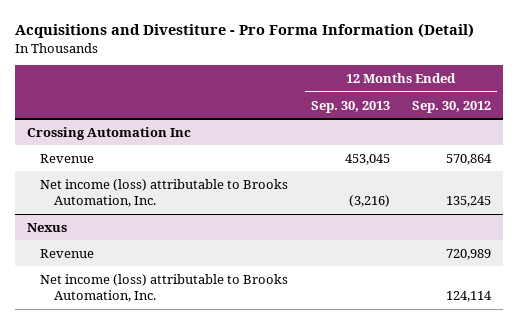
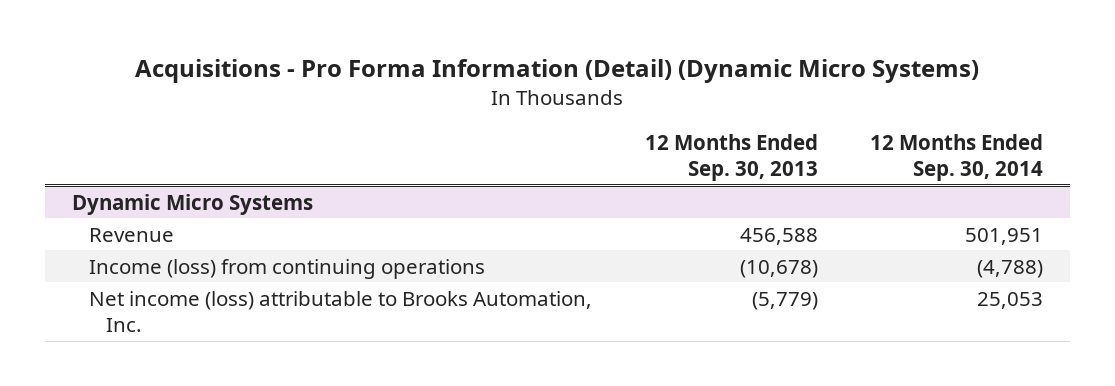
[15,23,475,39] Acquisitions and Divestiture - Pro Forma Information (Detail) -> [135,59,980,84] Acquisitions - Pro Forma Information (Detail) (Dynamic Micro Systems)
[412,100,492,113] Sep. 30, 2012 -> none
none -> [870,133,1044,182] 12 Months Ended Sep. 30, 2014
[26,126,191,140] Crossing Automation Inc -> none
[40,153,95,163] Revenue -> none
[40,178,289,208] Net income (loss) attributable to Brooks Automation, Inc. -> none
[26,222,67,232] Nexus -> none
[40,248,95,258] Revenue -> none
[40,273,289,303] Net income (loss) attributable to Brooks Automation, Inc. -> none
none -> [71,193,313,215] Dynamic Micro Systems
none -> [88,227,174,242] Revenue
none -> [88,258,485,279] Income (loss) from continuing operations
none -> [88,290,592,333] Net income (loss) attributable to Brooks Automation, Inc.

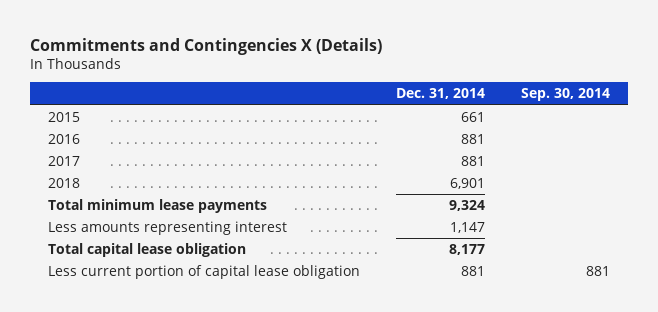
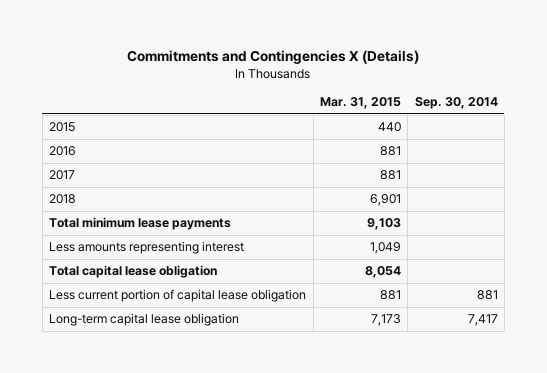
[396,88,486,100] Dec. 31, 2014 -> none
none -> [319,97,401,110] Mar. 31, 2015
none -> [49,313,240,327] Long-term capital lease obligation

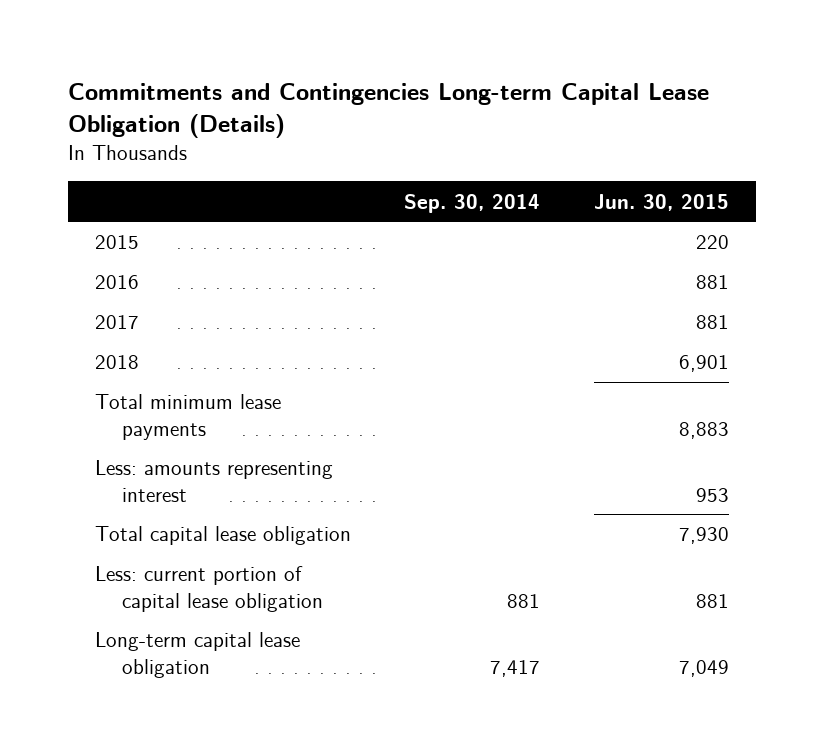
[127,50,420,65] Commitments and Contingencies X (Details) -> [67,83,709,139] Commitments and Contingencies Long-term Capital Lease Obligation (Details)
[319,97,401,110] Mar. 31, 2015 -> none
none -> [594,193,730,211] Jun. 30, 2015
[49,241,245,255] Less amounts representing interest -> [94,460,333,502] Less: amounts representing interest
[49,289,307,303] Less current portion of capital lease obligation -> [94,566,324,612] Less: current portion of capital lease obligation

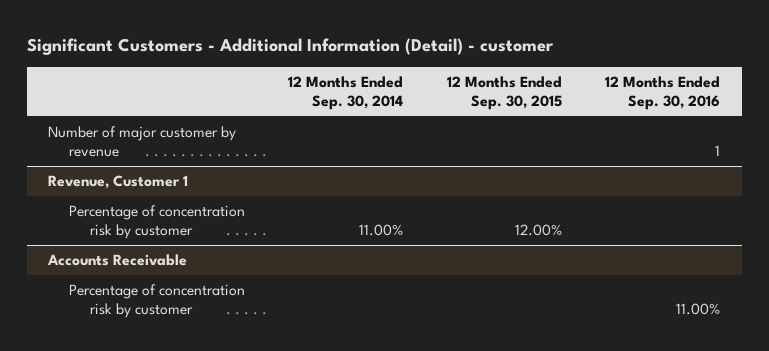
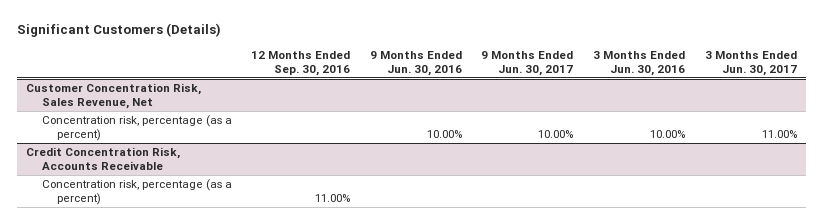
[26,38,554,56] Significant Customers - Additional Information (Detail) - customer -> [16,23,221,38] Significant Customers (Details)
[288,76,404,111] 12 Months Ended Sep. 30, 2014 -> none
[446,76,562,111] 12 Months Ended Sep. 30, 2015 -> none
none -> [369,50,462,76] 9 Months Ended Jun. 30, 2016
none -> [481,50,574,76] 9 Months Ended Jun. 30, 2017
none -> [592,50,685,76] 3 Months Ended Jun. 30, 2016
none -> [704,50,797,76] 3 Months Ended Jun. 30, 2017
[48,126,237,158] Number of major customer by revenue -> none
[48,175,189,190] Revenue, Customer 1 -> none
[69,205,246,240] Percentage of concentration risk by customer -> none
none -> [26,83,202,110] Customer Concentration Risk, Sales Revenue, Net
none -> [41,115,232,142] Concentration risk, percentage (as a percent)
[47,254,188,267] Accounts Receivable -> [26,147,181,171] Credit Concentration Risk, Accounts Receivable
[69,284,246,319] Percentage of concentration risk by customer -> [41,179,232,206] Concentration risk, percentage (as a percent)

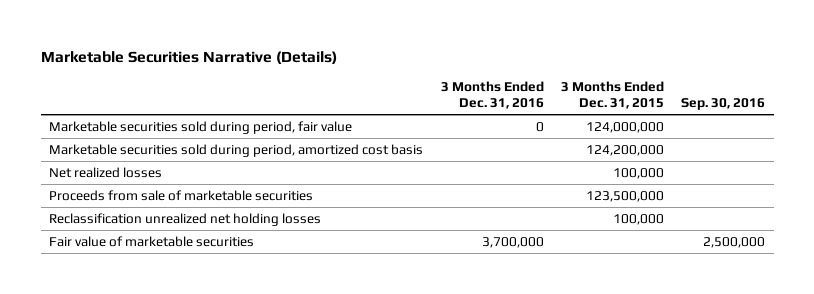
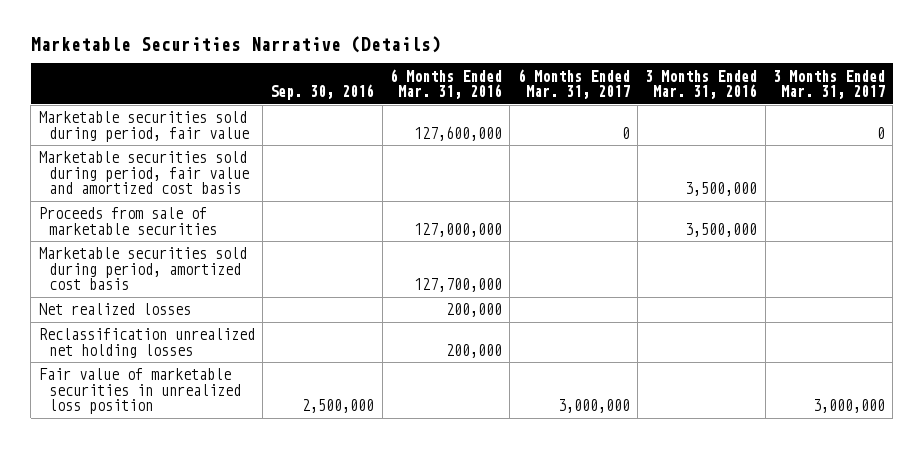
[440,81,544,110] 3 Months Ended Dec. 31, 2016 -> none
[560,81,664,110] 3 Months Ended Dec. 31, 2015 -> none
none -> [390,68,503,99] 6 Months Ended Mar. 31, 2016
none -> [517,68,630,99] 6 Months Ended Mar. 31, 2017
none -> [645,69,758,99] 3 Months Ended Mar. 31, 2016
none -> [773,69,886,99] 3 Months Ended Mar. 31, 2017
none -> [38,151,250,194] Marketable securities sold during period, fair value and amortized cost basis
[49,189,314,201] Proceeds from sale of marketable securities -> [38,207,218,235] Proceeds from sale of marketable securities
[49,235,255,247] Fair value of marketable securities -> [38,368,242,414] Fair value of marketable securities in unrealized loss position

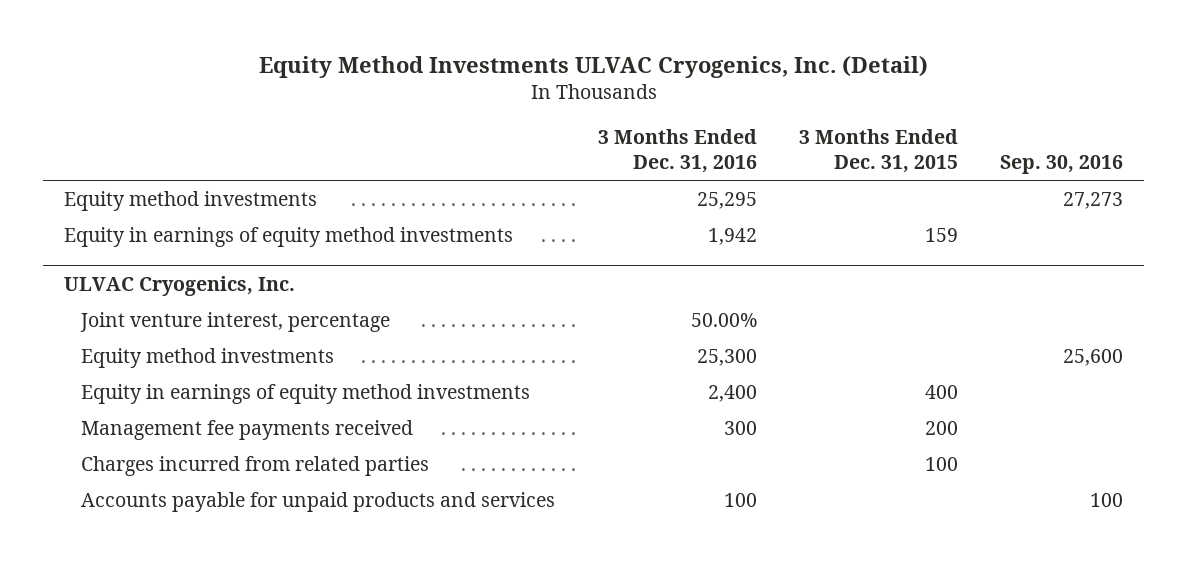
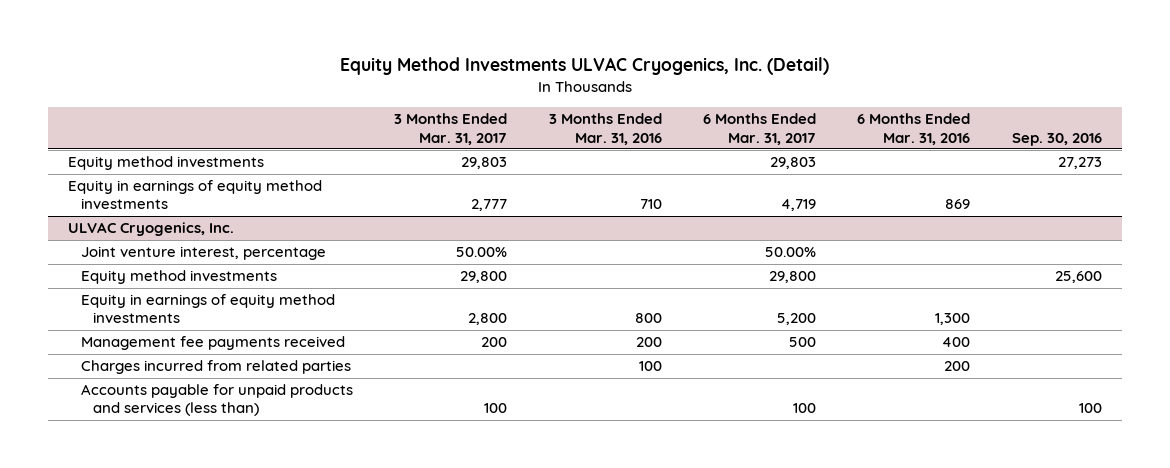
[597,128,757,173] 3 Months Ended Dec. 31, 2016 -> none
[798,128,958,173] 3 Months Ended Dec. 31, 2015 -> none
none -> [394,113,508,145] 3 Months Ended Mar. 31, 2017
none -> [548,113,662,145] 3 Months Ended Mar. 31, 2016
none -> [702,113,816,145] 6 Months Ended Mar. 31, 2017
none -> [857,113,971,145] 6 Months Ended Mar. 31, 2016
[81,492,556,513] Accounts payable for unpaid products and services -> [80,384,353,417] Accounts payable for unpaid products and services (less than)

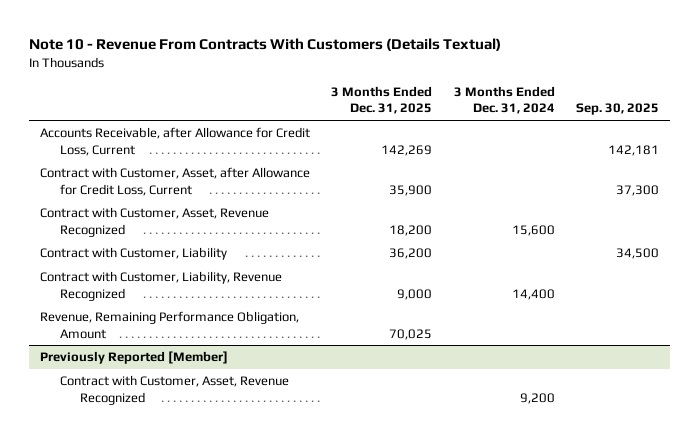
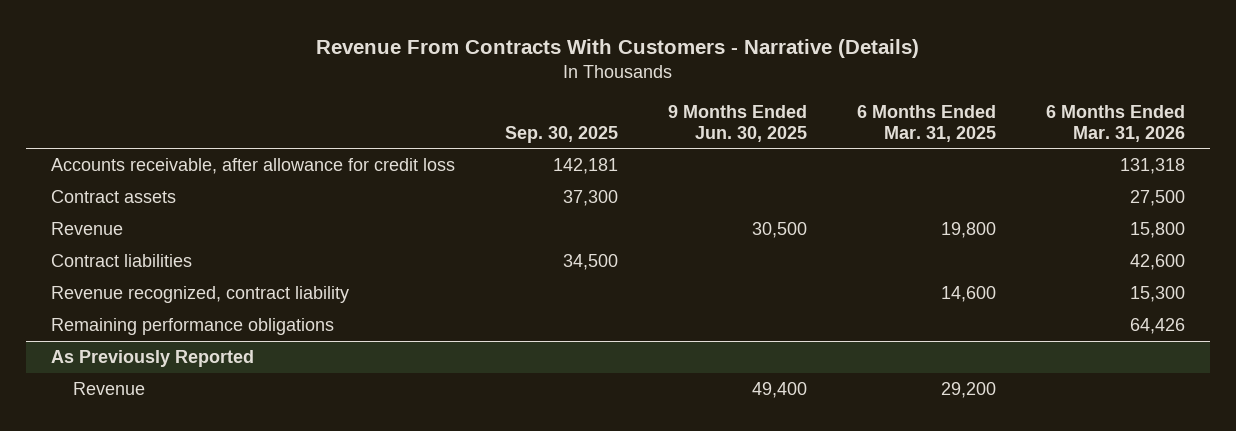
[28,38,501,52] Note 10 - Revenue From Contracts With Customers (Details Textual) -> [316,38,920,58] Revenue From Contracts With Customers - Narrative (Details)
[331,86,433,115] 3 Months Ended Dec. 31, 2025 -> none
[453,86,555,115] 3 Months Ended Dec. 31, 2024 -> none
none -> [668,104,808,142] 9 Months Ended Jun. 30, 2025
none -> [857,104,997,142] 6 Months Ended Mar. 31, 2025
none -> [1046,104,1186,142] 6 Months Ended Mar. 31, 2026
[39,127,310,156] Accounts Receivable, after Allowance for Credit Loss, Current -> [50,158,455,175] Accounts receivable, after allowance for credit loss
[39,167,310,196] Contract with Customer, Asset, after Allowance for Credit Loss, Current -> [50,190,176,204] Contract assets
[39,207,269,237] Contract with Customer, Asset, Revenue Recognized -> [50,222,123,236] Revenue
[39,247,227,261] Contract with Customer, Liability -> [50,254,192,268] Contract liabilities
[39,271,282,301] Contract with Customer, Liability, Revenue Recognized -> [50,286,349,304] Revenue recognized, contract liability
[39,311,299,339] Revenue, Remaining Performance Obligation, Amount -> [50,318,334,336] Remaining performance obligations
[39,351,228,365] Previously Reported [Member] -> [50,350,254,368] As Previously Reported
[59,375,289,405] Contract with Customer, Asset, Revenue Recognized -> [73,382,146,396] Revenue

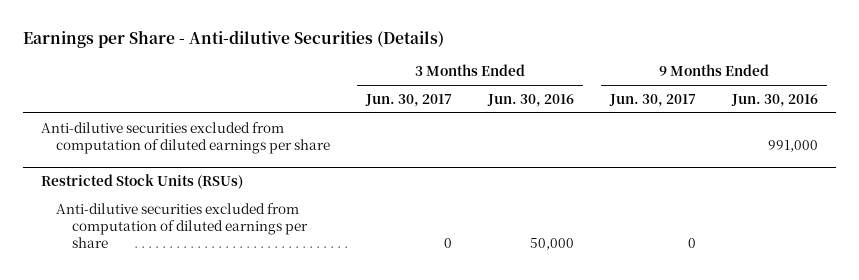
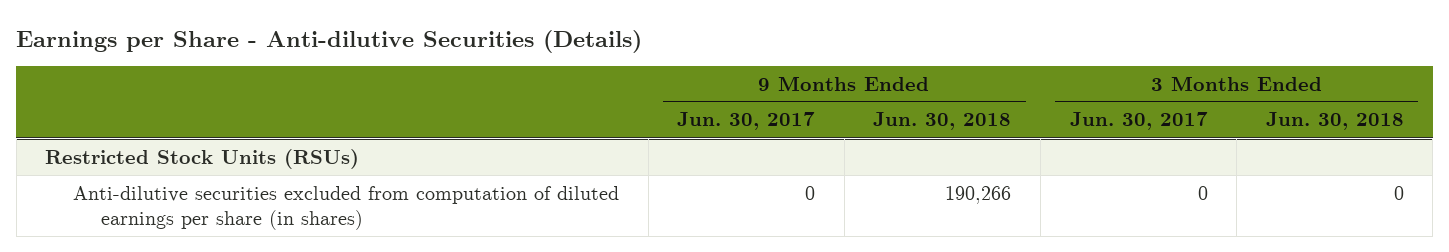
[487,93,575,107] Jun. 30, 2016 -> none
[731,93,819,107] Jun. 30, 2016 -> none
none -> [873,112,1012,131] Jun. 30, 2018
none -> [1265,112,1404,131] Jun. 30, 2018
[40,121,331,155] Anti-dilutive securities excluded from computation of diluted earnings per share -> none
[56,202,309,249] Anti-dilutive securities excluded from computation of diluted earnings per share -> [73,185,620,230] Anti-dilutive securities excluded from computation of diluted earnings per share (in shares)

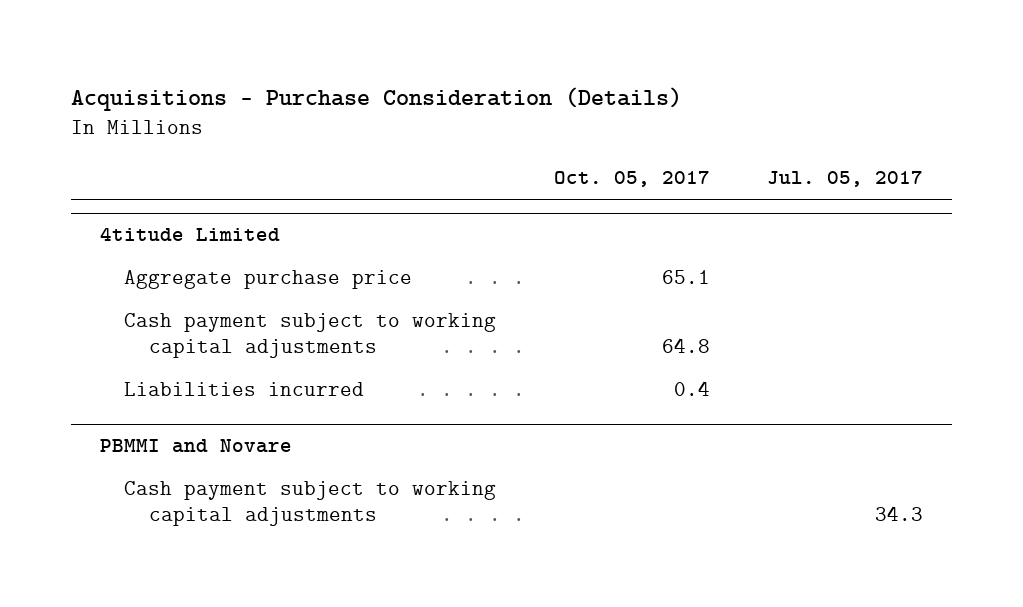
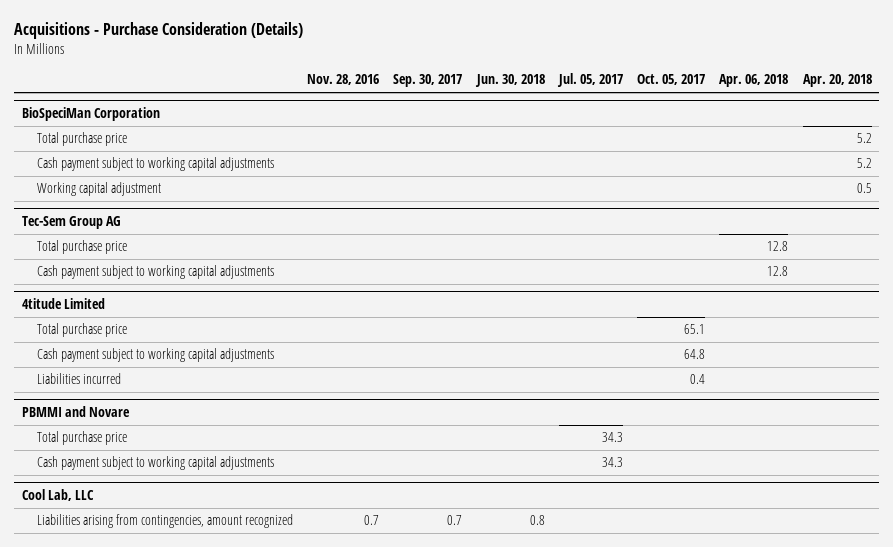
none -> [307,74,380,86] Nov. 28, 2016
none -> [393,74,463,88] Sep. 30, 2017
none -> [474,74,545,88] Jun. 30, 2018
none -> [719,74,789,88] Apr. 06, 2018
none -> [802,74,872,88] Apr. 20, 2018
none -> [21,107,160,122] BioSpeciMan Corporation
none -> [36,132,127,147] Total purchase price
none -> [36,157,274,172] Cash payment subject to working capital adjustments
none -> [36,182,161,197] Working capital adjustment
none -> [21,216,121,230] Tec-Sem Group AG
none -> [36,240,127,255] Total purchase price
none -> [36,265,274,280] Cash payment subject to working capital adjustments
[124,270,413,290] Aggregate purchase price -> [36,323,127,338] Total purchase price
none -> [36,431,127,446] Total purchase price
none -> [21,489,94,502] Cool Lab, LLC
none -> [36,514,293,529] Liabilities arising from contingencies, amount recognized

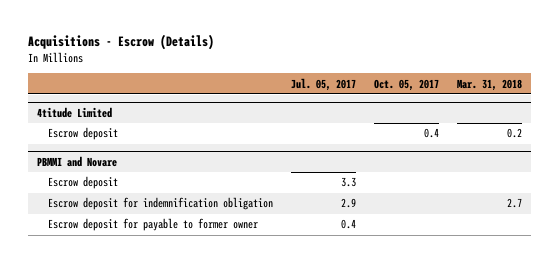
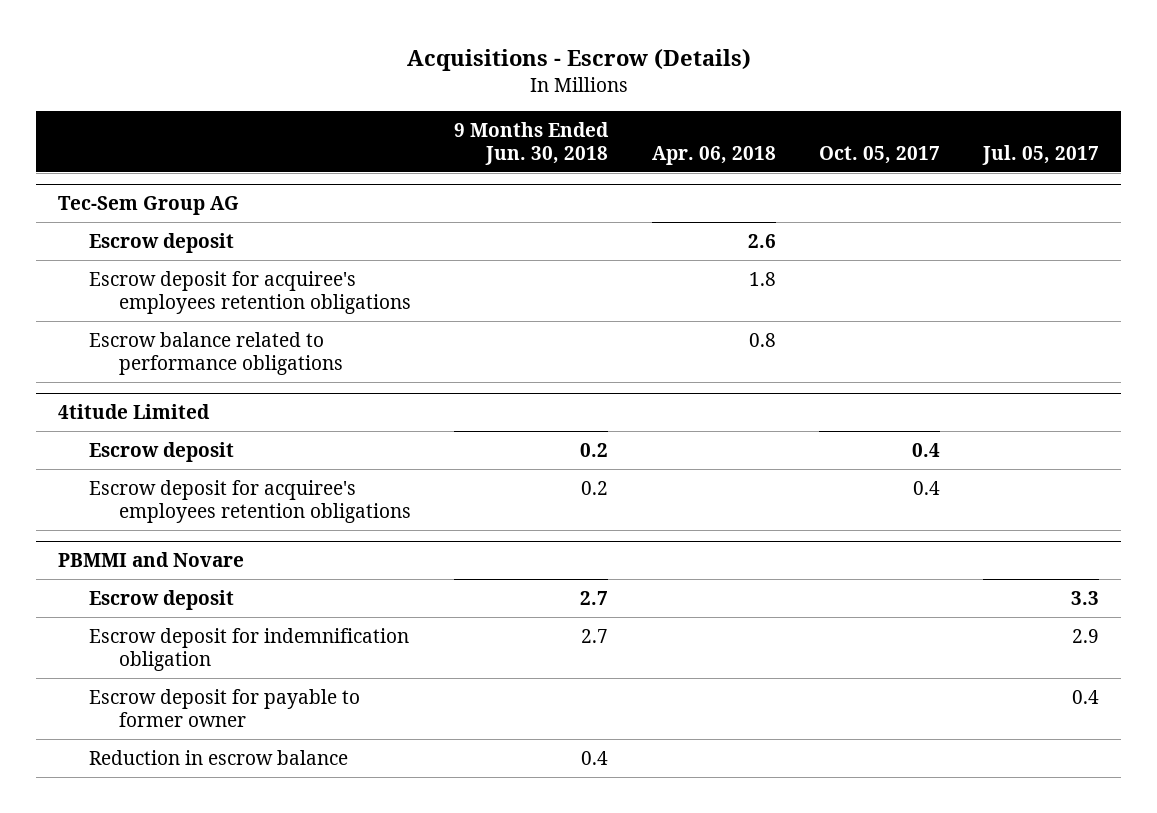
[457,78,523,91] Mar. 31, 2018 -> none
none -> [454,121,610,165] 9 Months Ended Jun. 30, 2018
none -> [651,145,776,165] Apr. 06, 2018
none -> [57,196,239,216] Tec-Sem Group AG
none -> [88,232,234,253] Escrow deposit
none -> [88,270,412,314] Escrow deposit for acquiree's employees retention obligations
none -> [88,331,344,375] Escrow balance related to performance obligations
none -> [88,479,412,523] Escrow deposit for acquiree's employees retention obligations
none -> [88,749,348,765] Reduction in escrow balance

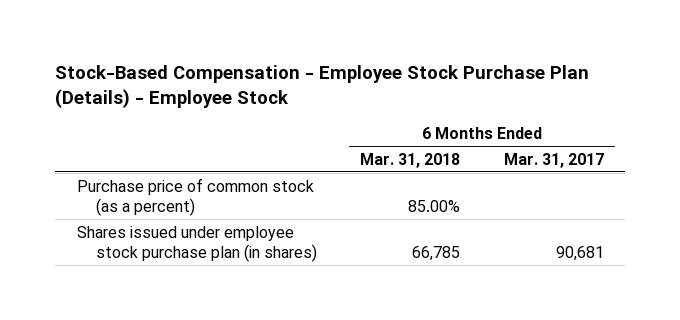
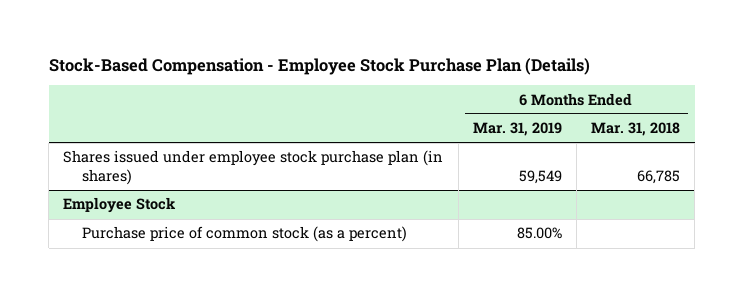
[54,65,589,109] Stock-Based Compensation - Employee Stock Purchase Plan (Details) - Employee Stock -> [48,57,590,75] Stock-Based Compensation - Employee Stock Purchase Plan (Details)
[503,152,604,168] Mar. 31, 2017 -> none
none -> [472,122,562,137] Mar. 31, 2019
[76,177,314,216] Purchase price of common stock (as a percent) -> none
none -> [63,197,177,214] Employee Stock
none -> [81,226,407,243] Purchase price of common stock (as a percent)

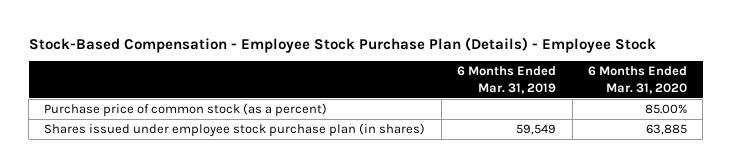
[48,57,590,75] Stock-Based Compensation - Employee Stock Purchase Plan (Details) -> [28,36,656,53] Stock-Based Compensation - Employee Stock Purchase Plan (Details) - Employee Stock
[591,122,681,137] Mar. 31, 2018 -> none
none -> [588,66,688,95] 6 Months Ended Mar. 31, 2020
none -> [44,102,328,117] Purchase price of common stock (as a percent)
[63,197,177,214] Employee Stock -> none
[81,226,407,243] Purchase price of common stock (as a percent) -> none

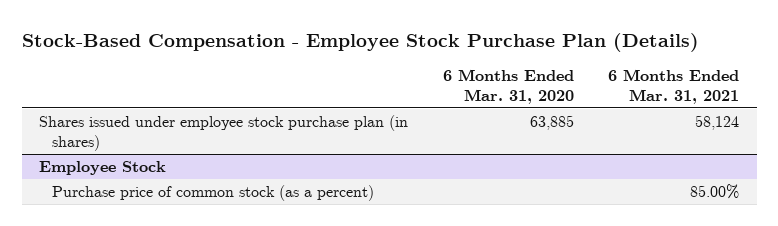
[28,36,656,53] Stock-Based Compensation - Employee Stock Purchase Plan (Details) - Employee Stock -> [21,32,699,52] Stock-Based Compensation - Employee Stock Purchase Plan (Details)
[457,66,557,95] 6 Months Ended Mar. 31, 2019 -> none
none -> [608,68,740,104] 6 Months Ended Mar. 31, 2021
[44,102,328,117] Purchase price of common stock (as a percent) -> none
none -> [39,161,167,176] Employee Stock
none -> [51,185,374,202] Purchase price of common stock (as a percent)

